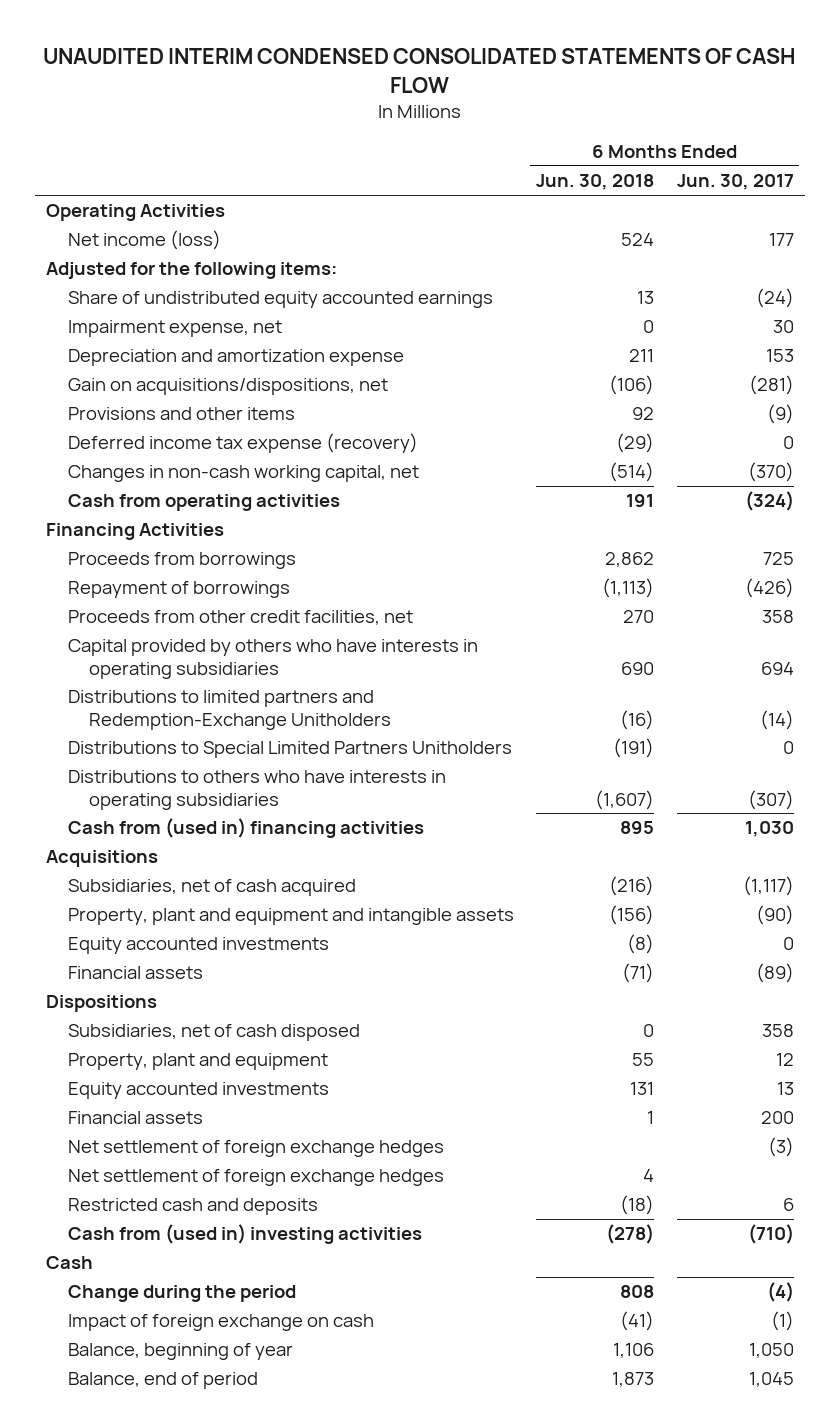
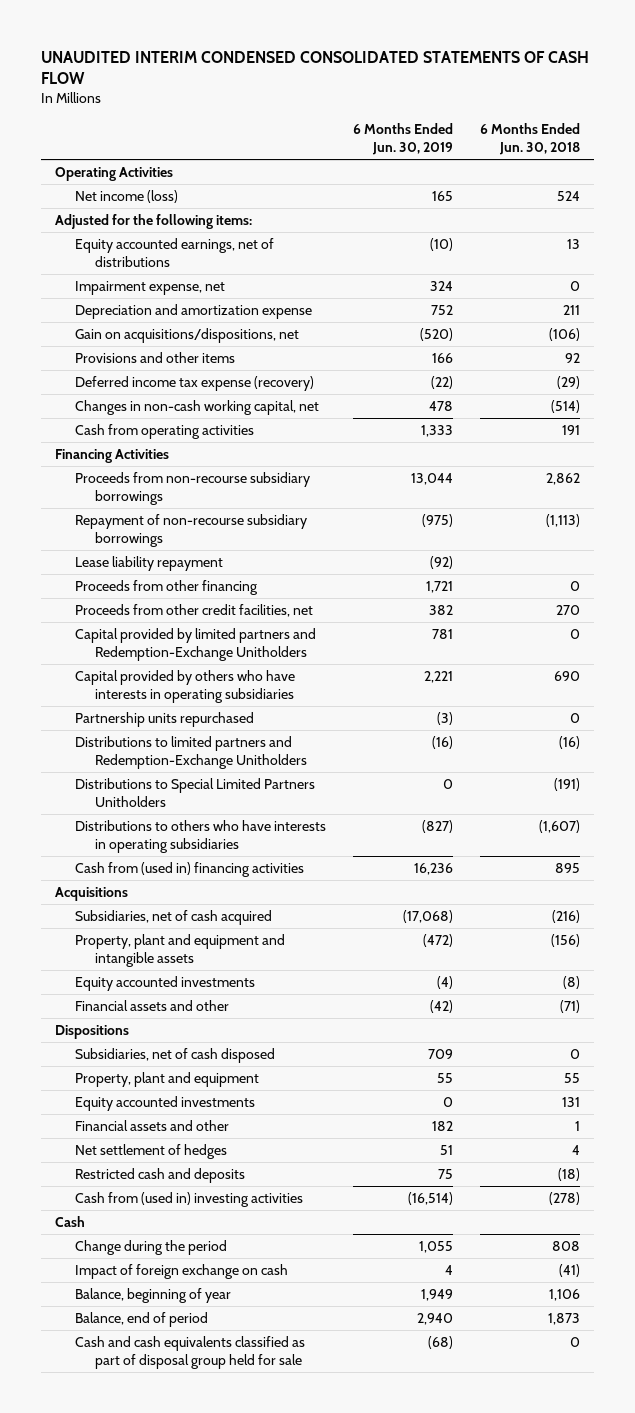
[676,174,794,191] Jun. 30, 2017 -> none
none -> [352,123,453,155] 6 Months Ended Jun. 30, 2019
[67,291,493,309] Share of undistributed equity accounted earnings -> [74,238,274,267] Equity accounted earnings, net of distributions
[67,552,296,570] Proceeds from borrowings -> [74,472,310,505] Proceeds from non-recourse subsidiary borrowings
[67,581,290,599] Repayment of borrowings -> [74,514,307,547] Repayment of non-recourse subsidiary borrowings
none -> [74,556,223,572] Lease liability repayment
none -> [74,580,258,596] Proceeds from other financing
none -> [74,628,316,661] Capital provided by limited partners and Redemption-Exchange Unitholders
none -> [74,712,254,728] Partnership units repurchased
[67,966,203,980] Financial assets -> [74,1000,229,1012] Financial assets and other
[67,1140,444,1158] Net settlement of foreign exchange hedges -> none
[67,1111,203,1125] Financial assets -> [74,1120,229,1132] Financial assets and other
[67,1169,444,1187] Net settlement of foreign exchange hedges -> [74,1144,227,1160] Net settlement of hedges
none -> [74,1336,305,1369] Cash and cash equivalents classified as part of disposal group held for sale

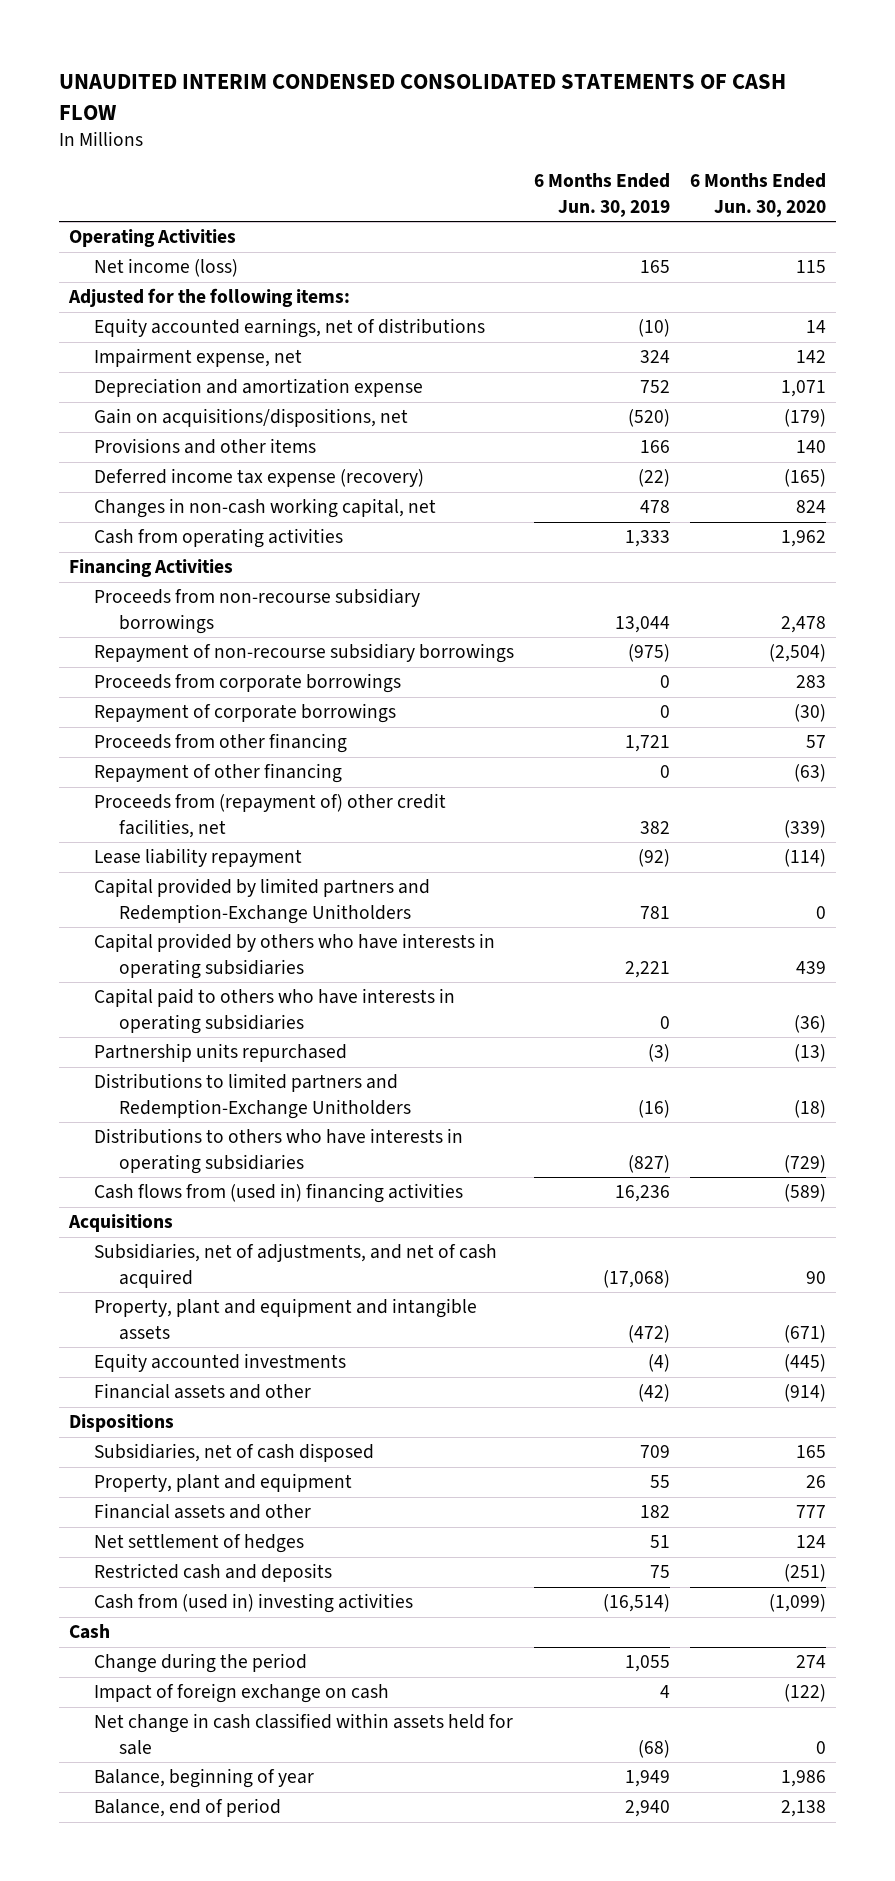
[480,123,581,155] 6 Months Ended Jun. 30, 2018 -> none
none -> [690,173,827,217] 6 Months Ended Jun. 30, 2020
none -> [94,673,402,694] Proceeds from corporate borrowings
none -> [94,703,397,724] Repayment of corporate borrowings
none -> [94,763,343,784] Repayment of other financing
[74,604,313,618] Proceeds from other credit facilities, net -> [94,793,447,838] Proceeds from (repayment of) other credit facilities, net
[74,556,223,572] Lease liability repayment -> [94,848,303,868] Lease liability repayment
none -> [94,988,456,1034] Capital paid to others who have interests in operating subsidiaries
[74,778,315,807] Distributions to Special Limited Partners Unitholders -> none
[74,862,304,878] Cash from (used in) financing activities -> [94,1183,464,1204] Cash flows from (used in) financing activities
[74,910,272,926] Subsidiaries, net of cash acquired -> [94,1243,498,1288] Subsidiaries, net of adjustments, and net of cash acquired
[74,1096,255,1112] Equity accounted investments -> none
none -> [94,1713,514,1755] Net change in cash classified within assets held for sale
[74,1336,305,1369] Cash and cash equivalents classified as part of disposal group held for sale -> none

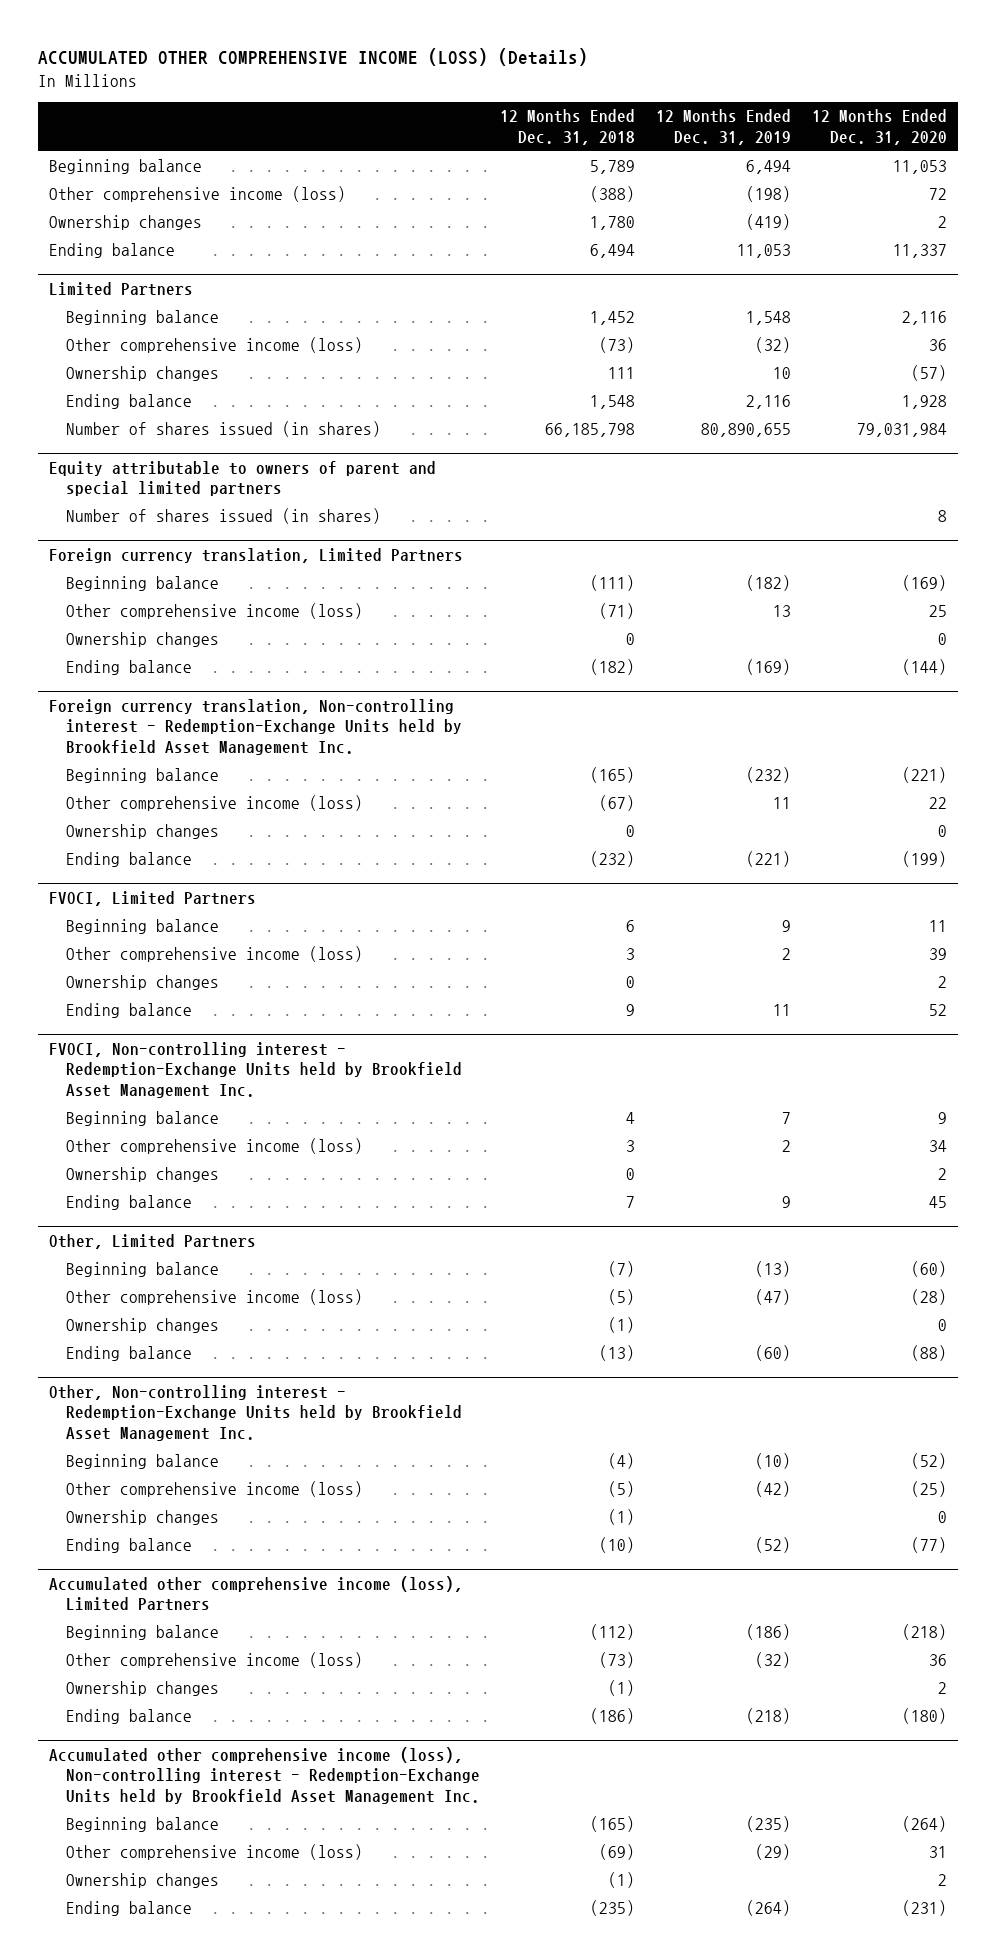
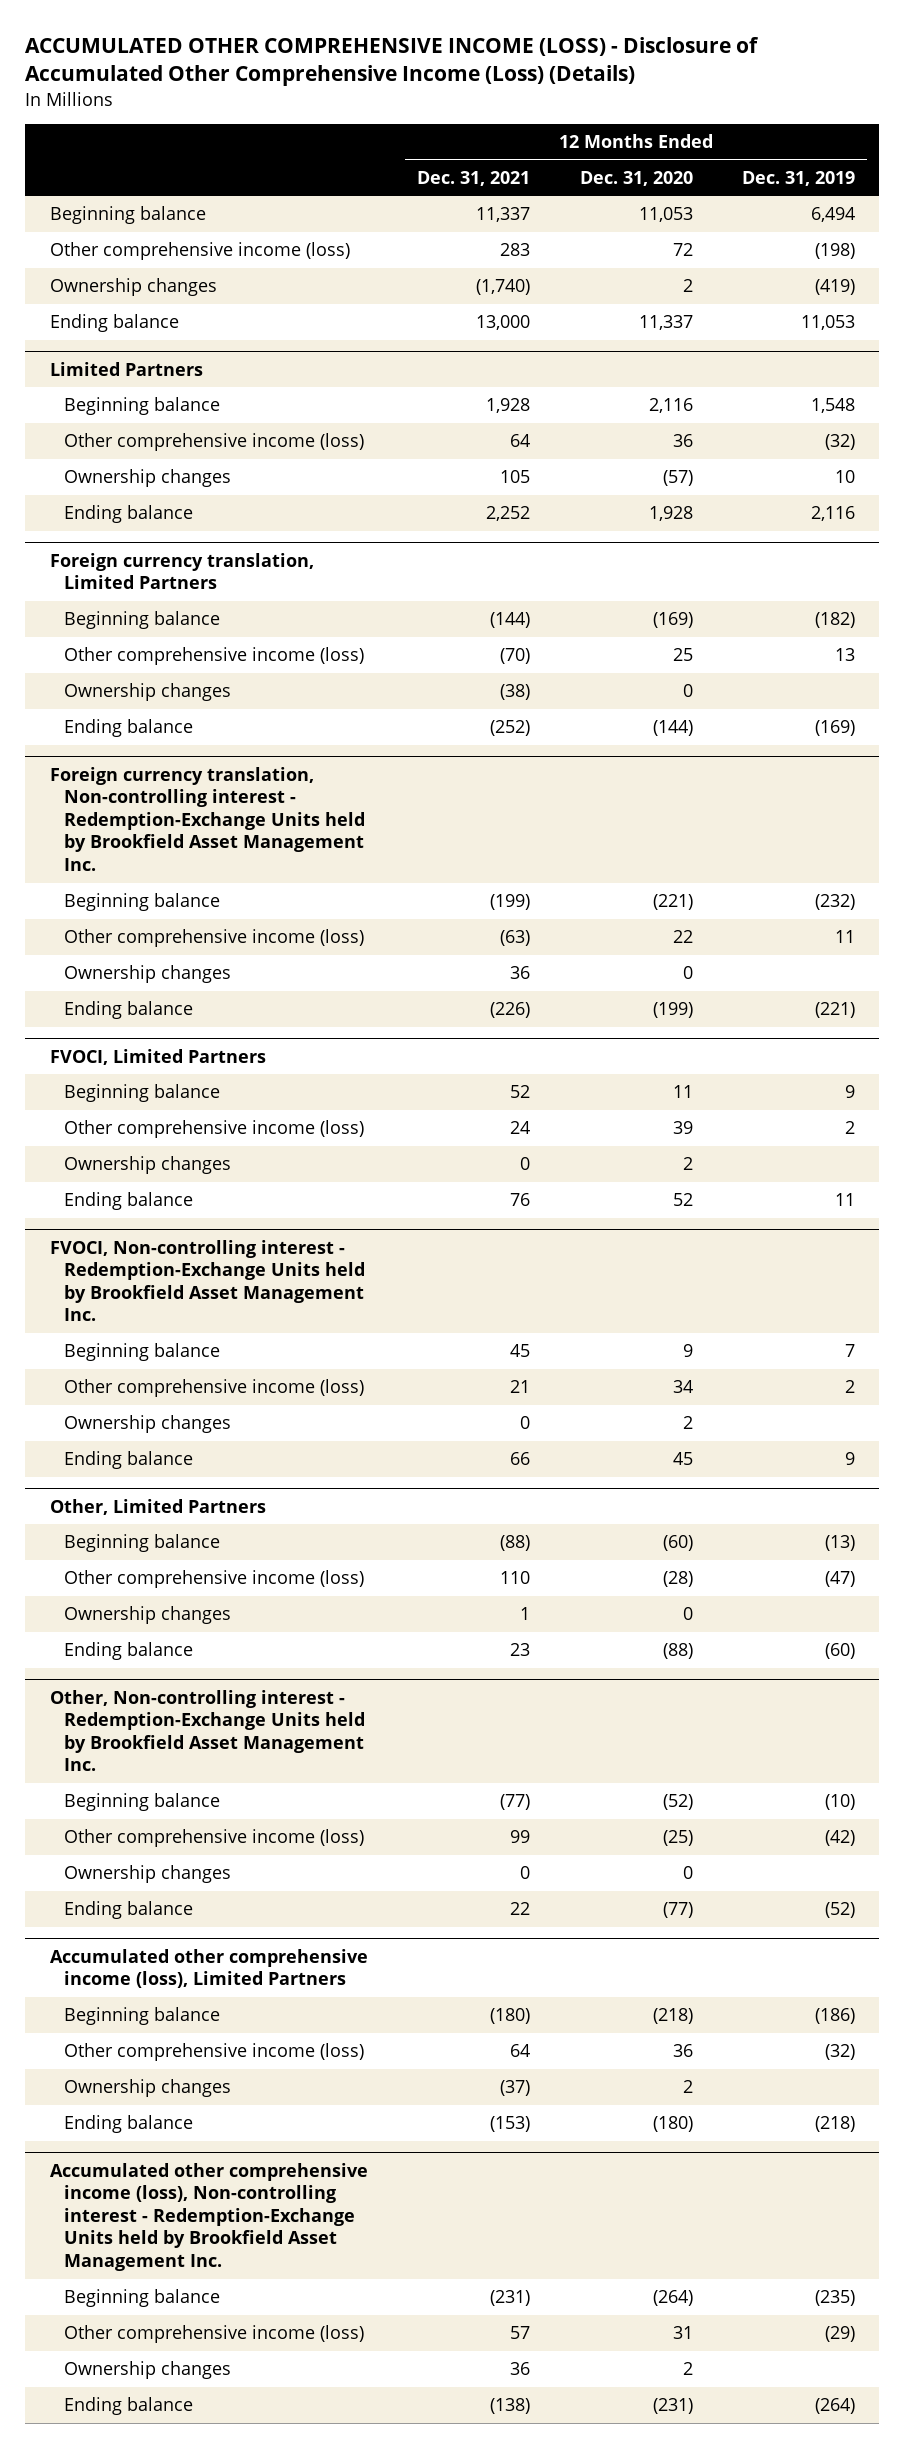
[38,48,589,67] ACCUMULATED OTHER COMPREHENSIVE INCOME (LOSS) (Details) -> [25,37,760,87] ACCUMULATED OTHER COMPREHENSIVE INCOME (LOSS) - Disclosure of Accumulated Other Comprehensive Income (Loss) (Details)
[500,109,636,145] 12 Months Ended Dec. 31, 2018 -> none
none -> [417,170,531,186] Dec. 31, 2021
[65,421,381,438] Number of shares issued (in shares) -> none
[48,460,436,497] Equity attributable to owners of parent and special limited partners -> none
[65,508,381,525] Number of shares issued (in shares) -> none

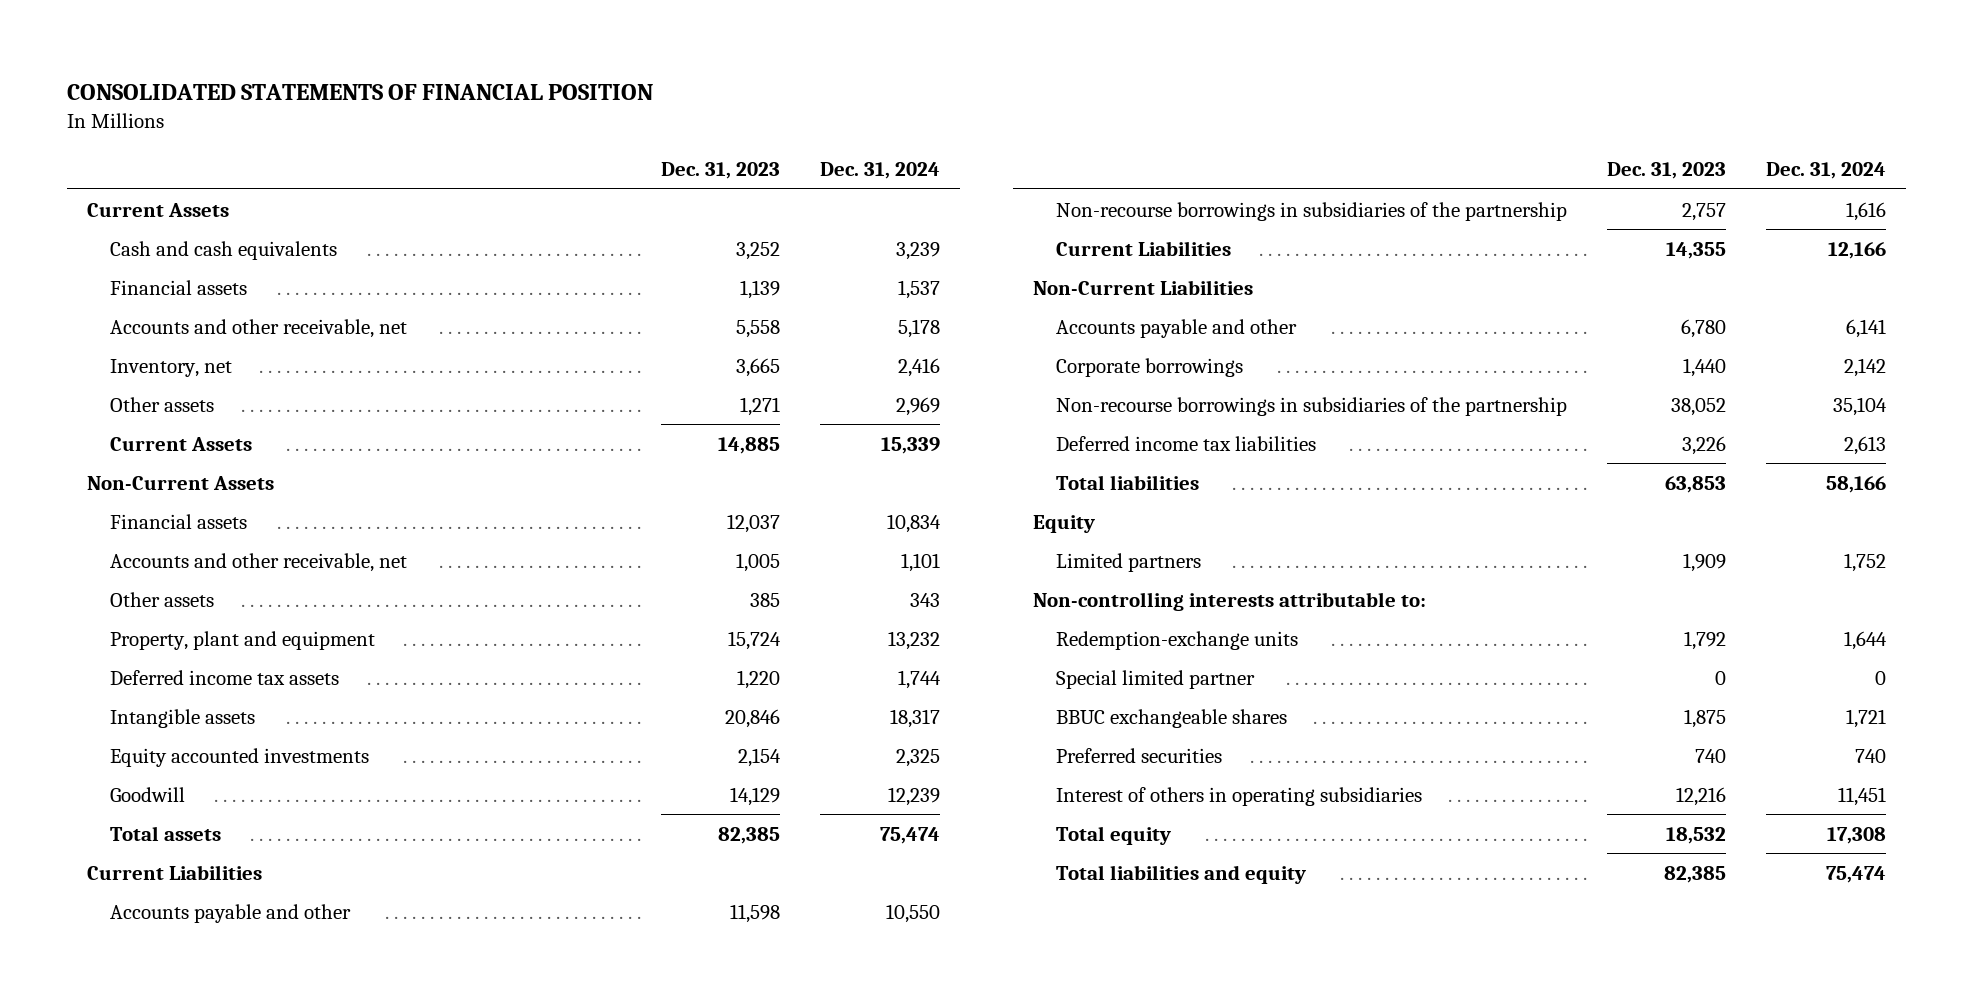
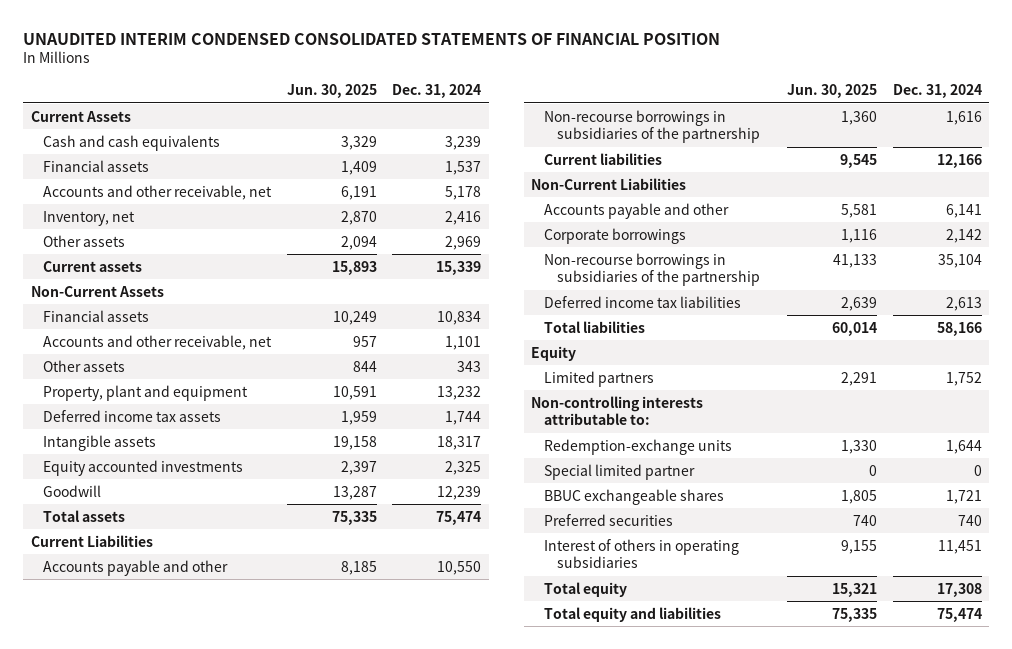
[67,83,654,100] CONSOLIDATED STATEMENTS OF FINANCIAL POSITION -> [22,32,720,45] UNAUDITED INTERIM CONDENSED CONSOLIDATED STATEMENTS OF FINANCIAL POSITION
[661,162,781,180] Dec. 31, 2023 -> none
none -> [286,84,377,99] Jun. 30, 2025
[110,436,253,451] Current Assets -> [43,260,143,272] Current assets
[1056,240,1232,256] Current Liabilities -> [544,152,663,165] Current liabilities
[1056,864,1307,884] Total liabilities and equity -> [544,606,722,622] Total equity and liabilities

